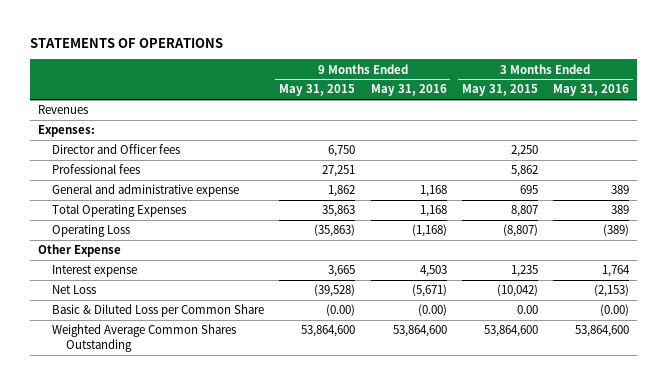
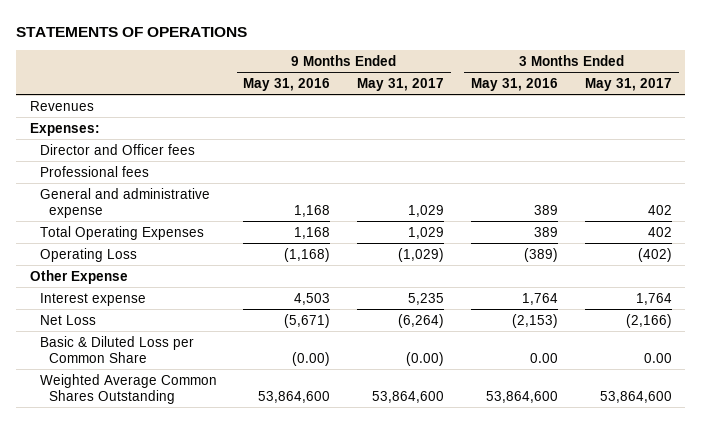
[279,84,356,97] May 31, 2015 -> none
[461,84,538,97] May 31, 2015 -> none
none -> [357,77,445,91] May 31, 2017
none -> [584,77,672,91] May 31, 2017
[599,304,629,317] (0.00) -> [530,352,559,363] 0.00

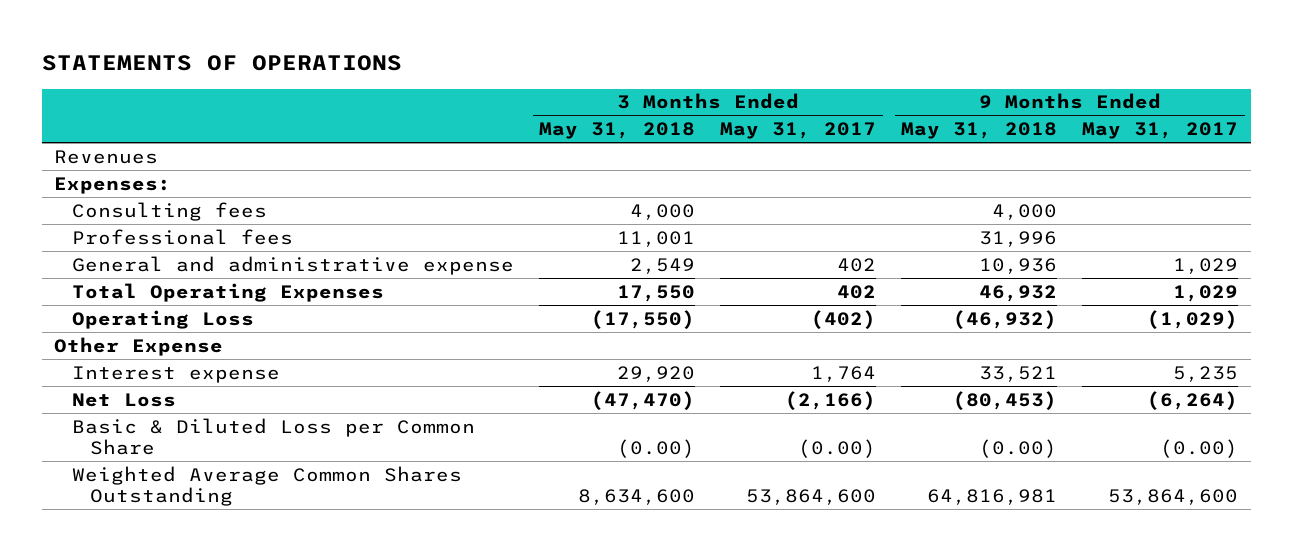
[243,77,331,91] May 31, 2016 -> none
[471,77,559,91] May 31, 2016 -> none
none -> [539,122,696,140] May 31, 2018
none -> [901,122,1058,140] May 31, 2018
[39,143,195,155] Director and Officer fees -> none
none -> [72,201,268,221] Consulting fees
[643,352,672,363] 0.00 -> [798,438,877,458] (0.00)

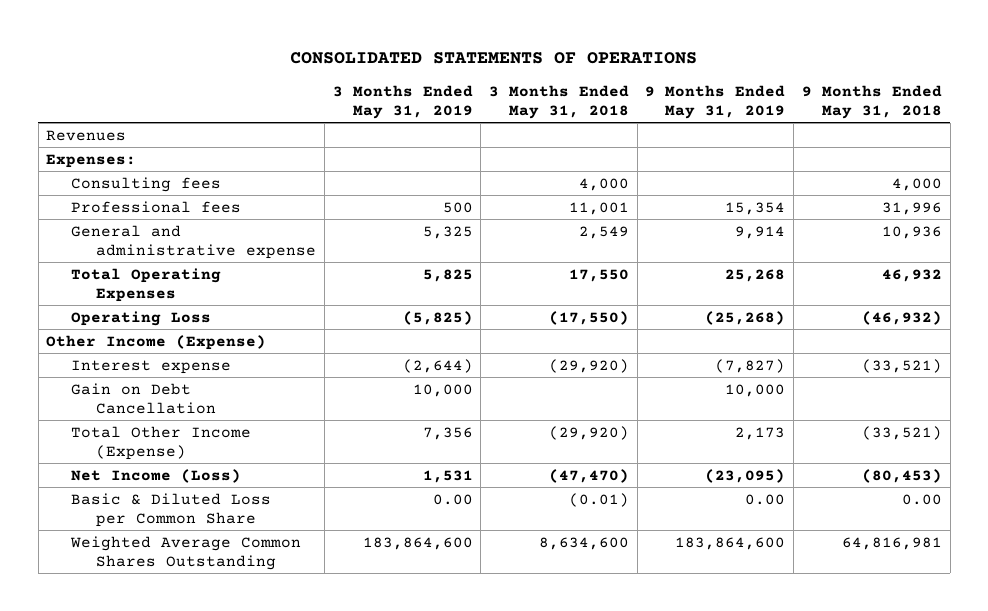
[42,55,403,72] STATEMENTS OF OPERATIONS -> [290,52,698,65] CONSOLIDATED STATEMENTS OF OPERATIONS
[720,122,877,140] May 31, 2017 -> none
[1082,122,1239,140] May 31, 2017 -> none
none -> [332,85,473,119] 3 Months Ended May 31, 2019
none -> [645,85,786,119] 9 Months Ended May 31, 2019
[54,336,224,356] Other Expense -> [46,334,267,350] Other Income (Expense)
[617,365,696,382] 29,920 -> [549,358,630,373] (29,920)
[979,365,1058,382] 33,521 -> [861,358,942,373] (33,521)
none -> [71,382,217,414] Gain on Debt Cancellation
none -> [71,425,252,460] Total Other Income (Expense)
[72,392,177,407] Net Loss -> [71,468,242,483] Net Income (Loss)
[617,438,696,458] (0.00) -> [569,492,630,507] (0.01)
[979,438,1058,458] (0.00) -> [901,493,942,505] 0.00

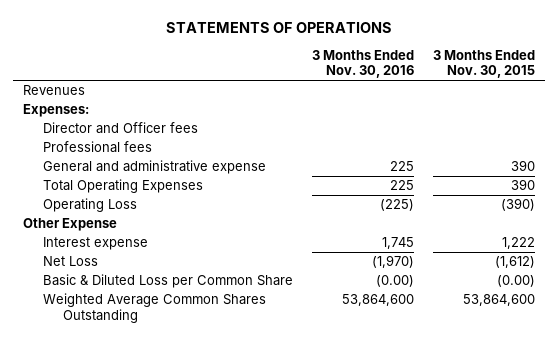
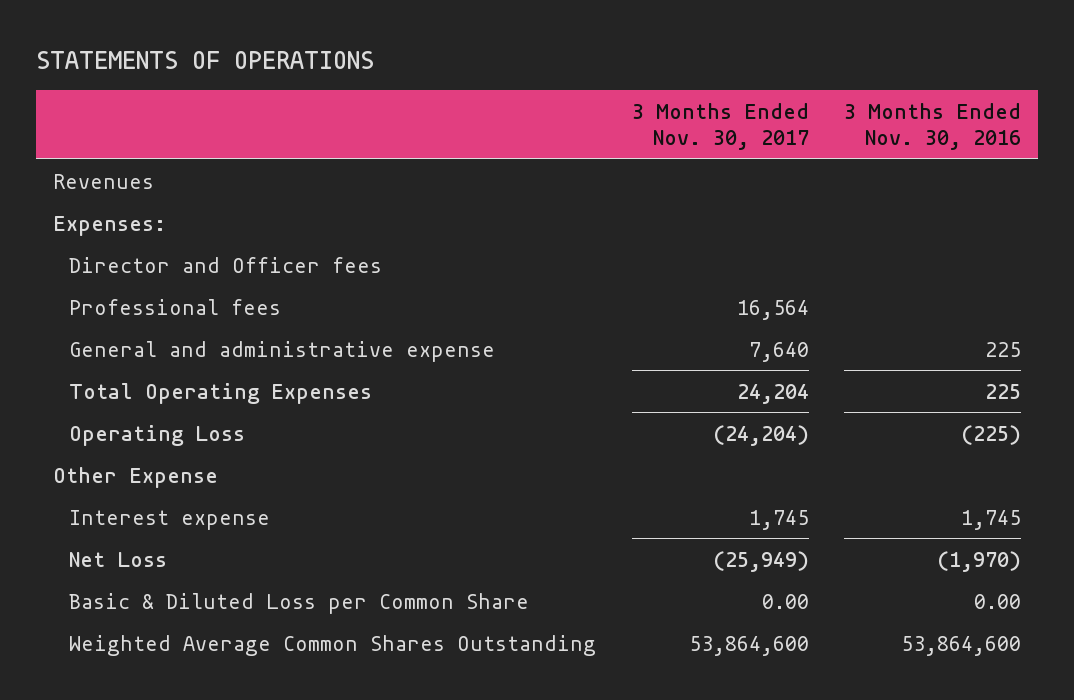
[433,50,536,79] 3 Months Ended Nov. 30, 2015 -> none
none -> [631,102,809,150] 3 Months Ended Nov. 30, 2017
[376,275,415,288] (0.00) -> [973,593,1021,609] 0.00

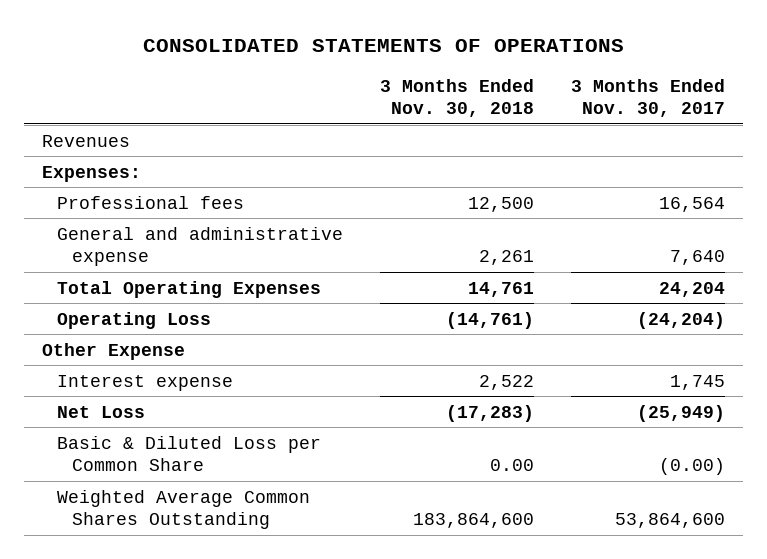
[35,50,374,69] STATEMENTS OF OPERATIONS -> [142,39,624,53] CONSOLIDATED STATEMENTS OF OPERATIONS
[843,102,1021,150] 3 Months Ended Nov. 30, 2016 -> none
none -> [379,79,534,118] 3 Months Ended Nov. 30, 2018
[69,256,383,273] Director and Officer fees -> none
[761,593,809,609] 0.00 -> [658,458,725,476] (0.00)

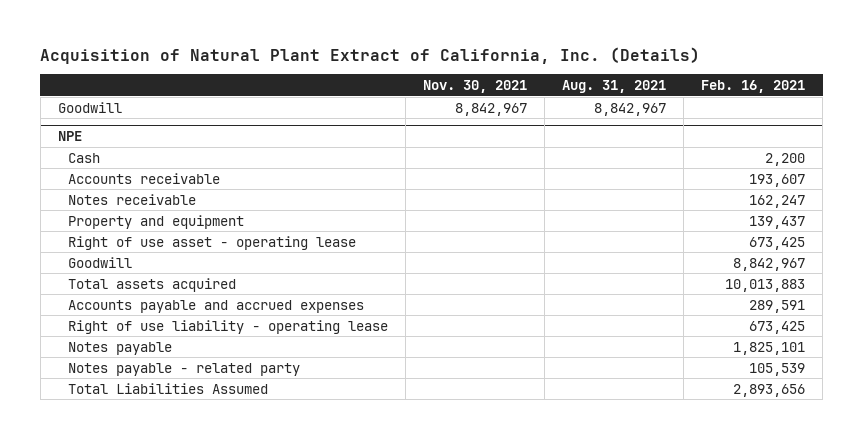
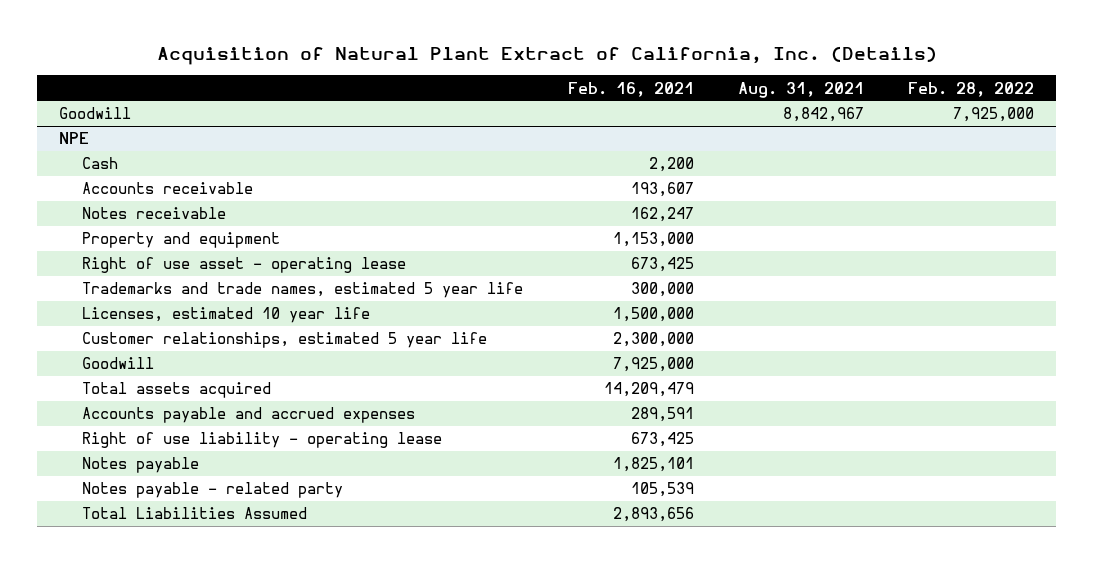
[423,79,528,93] Nov. 30, 2021 -> none
none -> [908,81,1035,97] Feb. 28, 2022
[749,215,806,229] 139,437 -> [612,232,694,248] 1,153,000
none -> [82,282,524,299] Trademarks and trade names, estimated 5 year life
none -> [82,307,371,324] Licenses, estimated 10 year life
none -> [82,332,488,349] Customer relationships, estimated 5 year life
[733,257,806,271] 8,842,967 -> [612,357,694,373] 7,925,000
[725,278,806,292] 10,013,883 -> [603,382,694,398] 14,209,479

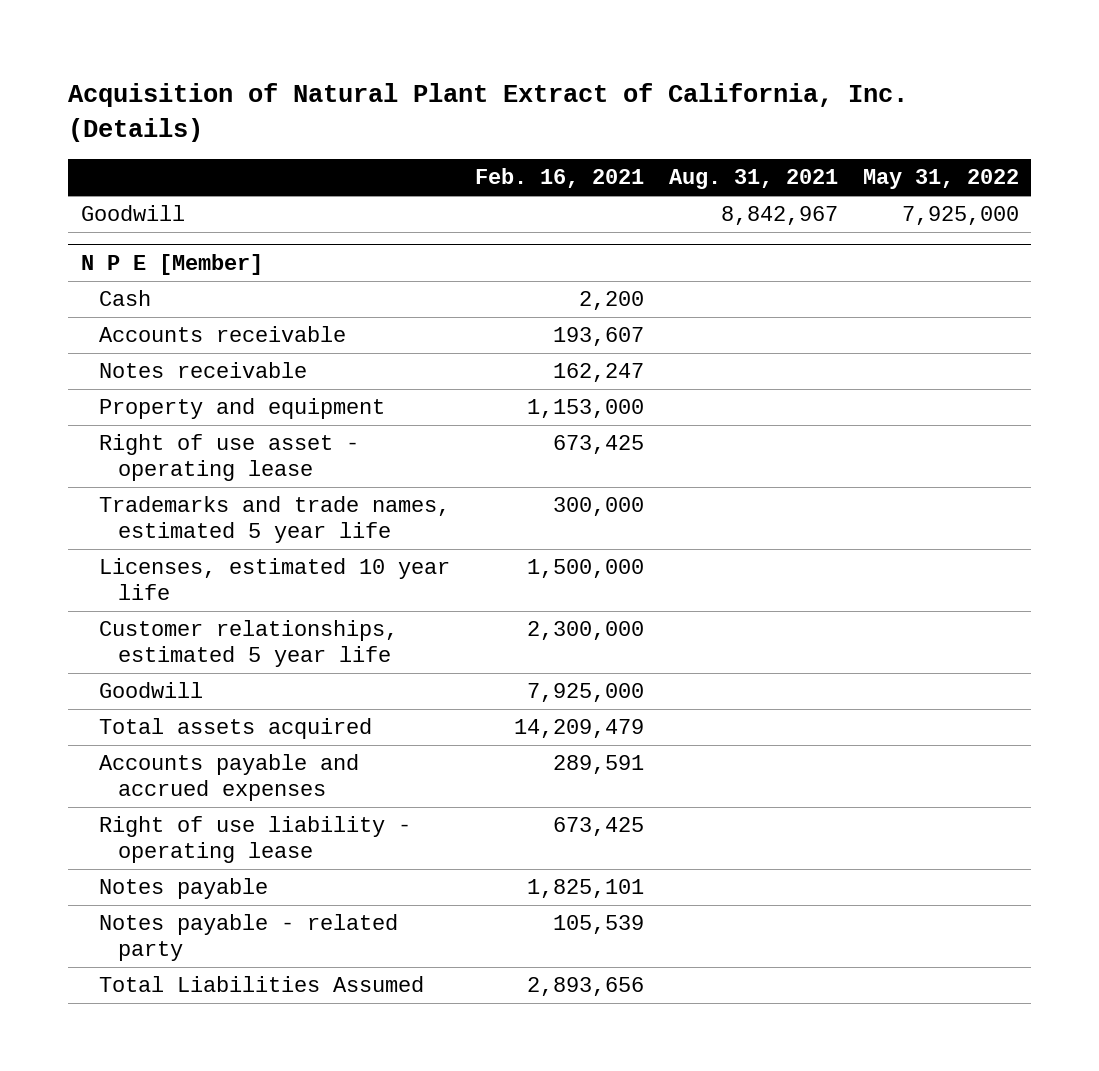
[908,81,1035,97] Feb. 28, 2022 -> none
none -> [862,169,1019,190] May 31, 2022
[59,132,90,145] NPE -> [80,254,263,276] N P E [Member]

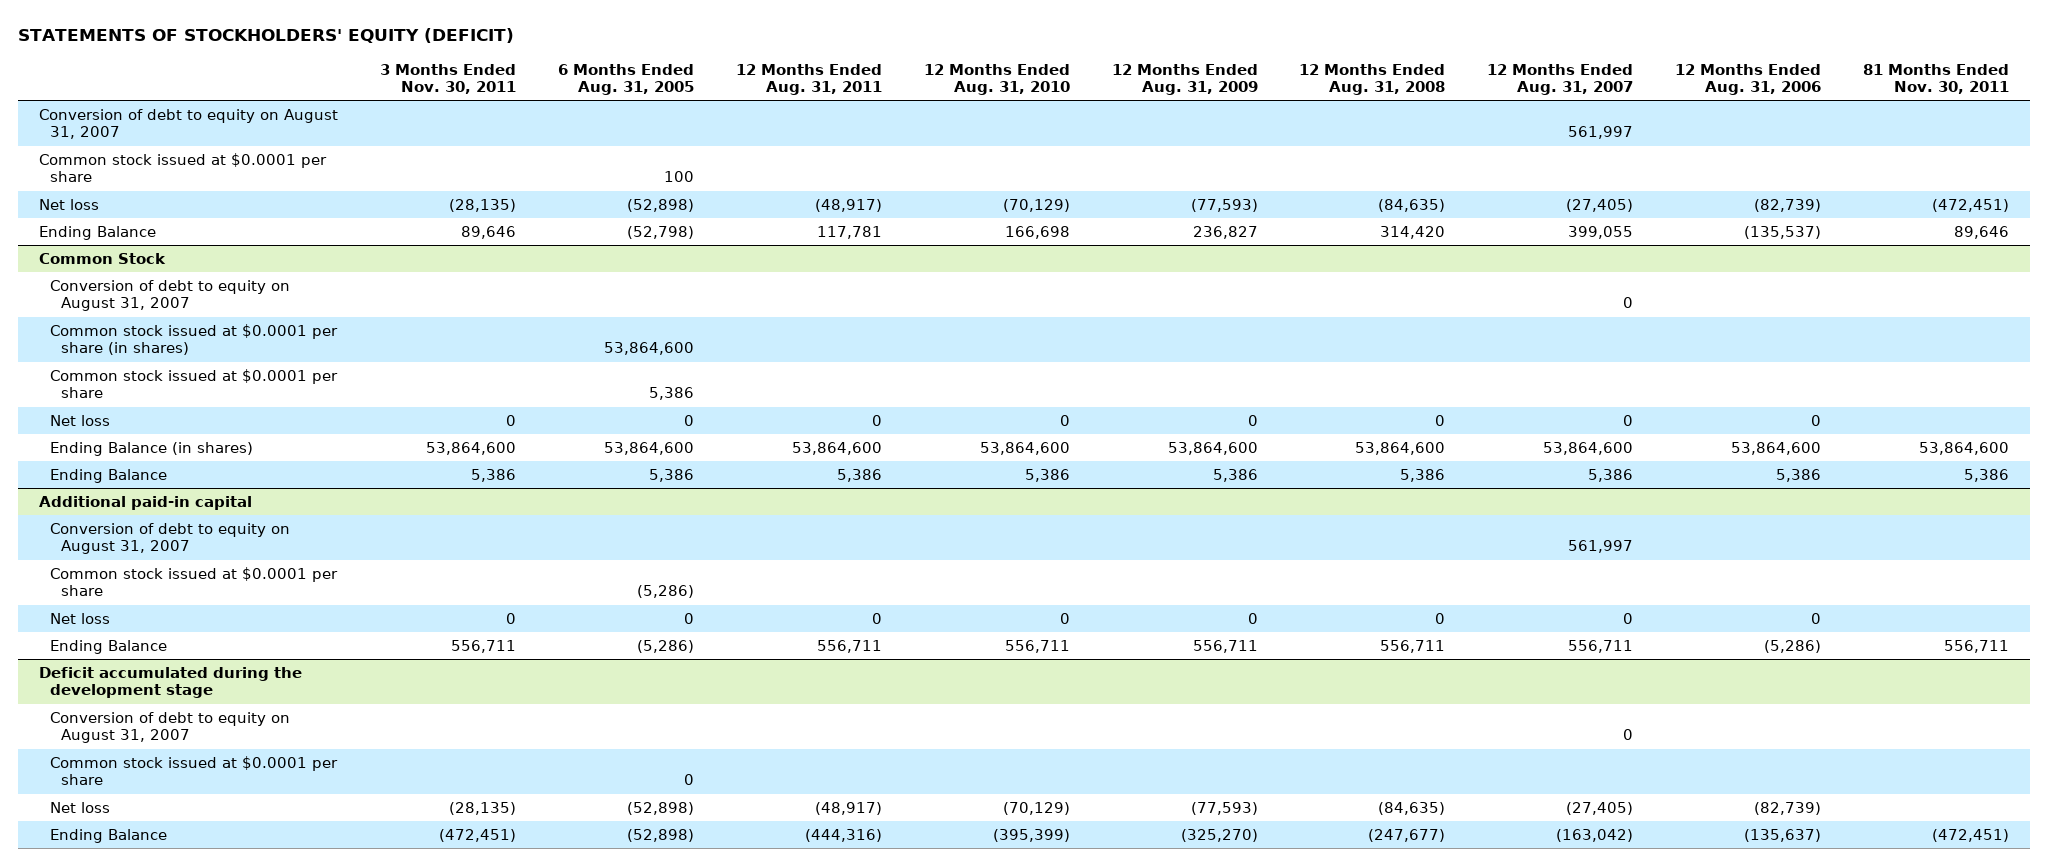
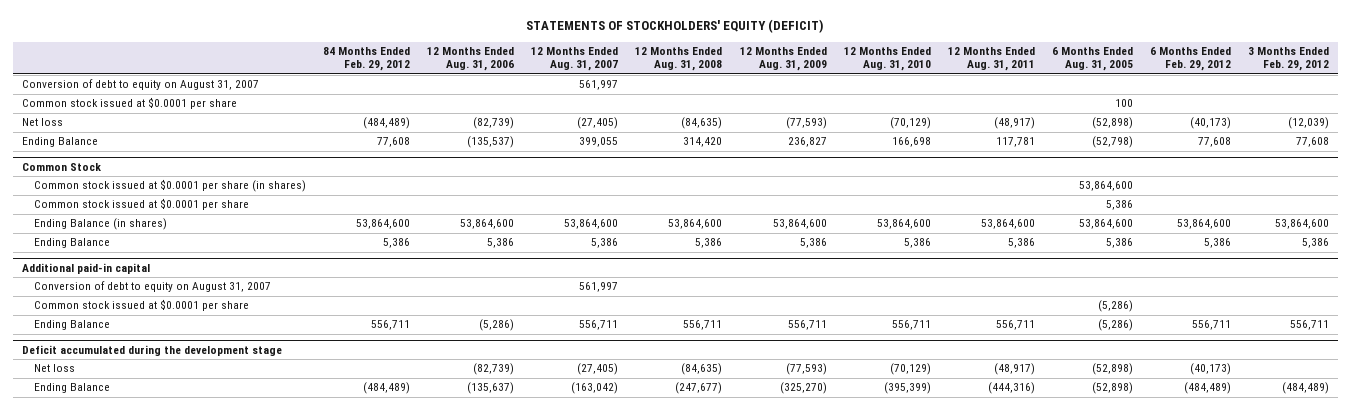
[380,63,517,94] 3 Months Ended Nov. 30, 2011 -> none
[1862,63,2009,94] 81 Months Ended Nov. 30, 2011 -> none
none -> [323,47,411,72] 84 Months Ended Feb. 29, 2012
none -> [1150,47,1232,72] 6 Months Ended Feb. 29, 2012
none -> [1248,47,1330,72] 3 Months Ended Feb. 29, 2012
[50,280,291,312] Conversion of debt to equity on August 31, 2007 -> none
[50,415,111,427] Net loss -> none
[50,613,111,625] Net loss -> none
[50,712,291,744] Conversion of debt to equity on August 31, 2007 -> none
[50,756,339,786] Common stock issued at $0.0001 per share -> none

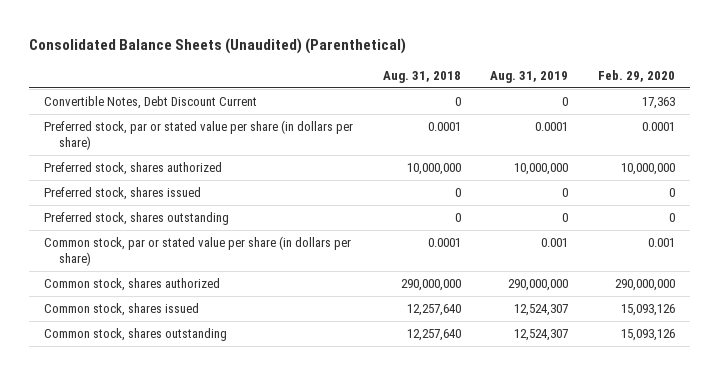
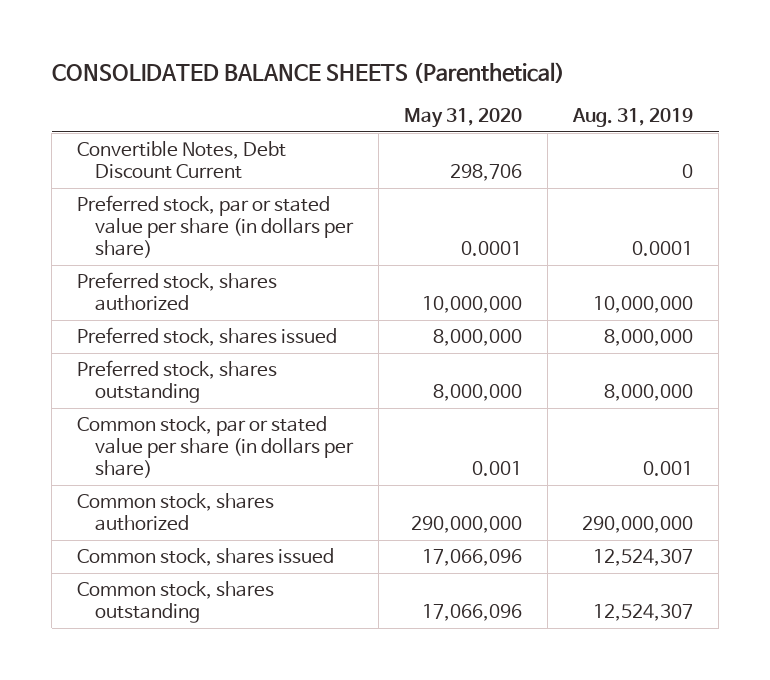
[29,37,407,54] Consolidated Balance Sheets (Unaudited) (Parenthetical) -> [51,62,565,84] CONSOLIDATED BALANCE SHEETS (Parenthetical)
[382,70,461,83] Aug. 31, 2018 -> none
[598,69,676,82] Feb. 29, 2020 -> none
none -> [403,108,522,129] May 31, 2020
[562,188,569,198] 0 -> [604,329,694,347] 8,000,000
[562,213,569,223] 0 -> [604,384,694,402] 8,000,000

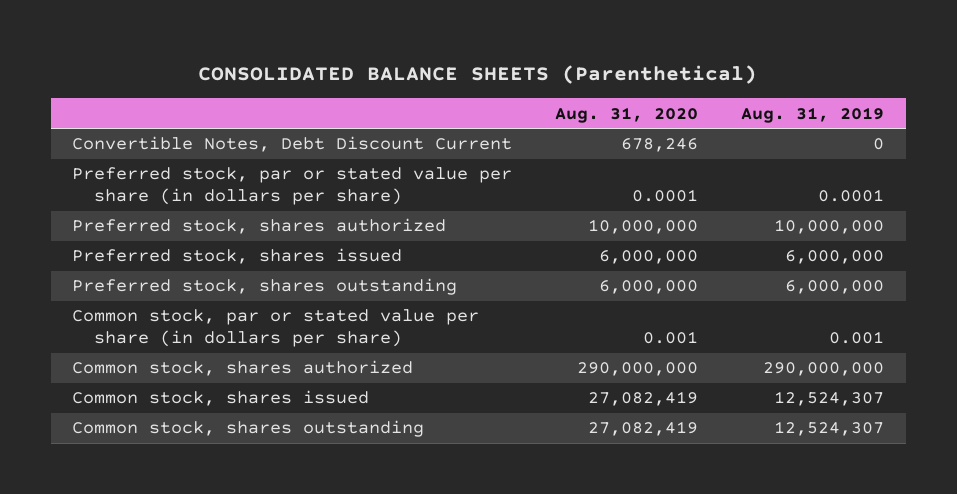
[403,108,522,129] May 31, 2020 -> none
none -> [555,106,699,123] Aug. 31, 2020
[604,329,694,347] 8,000,000 -> [785,250,885,265] 6,000,000
[604,384,694,402] 8,000,000 -> [785,280,885,295] 6,000,000

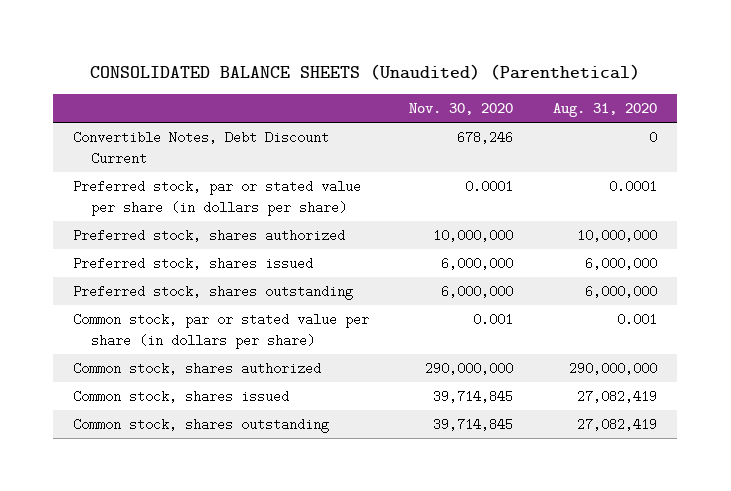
[198,64,758,84] CONSOLIDATED BALANCE SHEETS (Parenthetical) -> [90,63,641,80] CONSOLIDATED BALANCE SHEETS (Unaudited) (Parenthetical)
[741,106,885,123] Aug. 31, 2019 -> none
none -> [409,102,514,115] Nov. 30, 2020
[621,138,699,153] 678,246 -> [649,131,658,145] 0

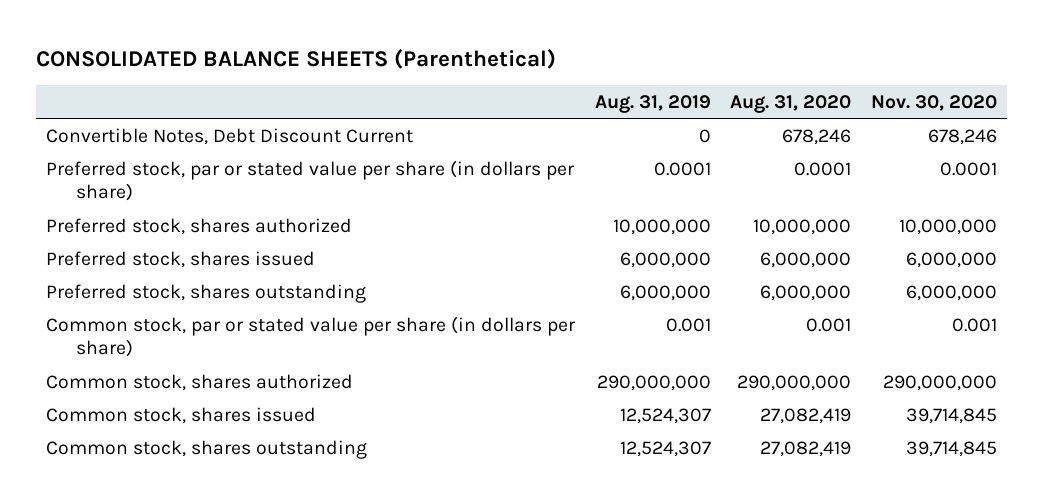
[90,63,641,80] CONSOLIDATED BALANCE SHEETS (Unaudited) (Parenthetical) -> [35,48,556,69] CONSOLIDATED BALANCE SHEETS (Parenthetical)
none -> [594,95,711,114] Aug. 31, 2019
[649,131,658,145] 0 -> [782,128,852,145] 678,246

